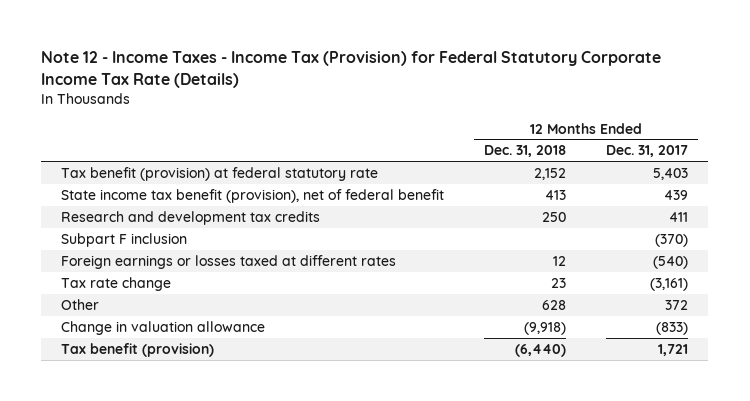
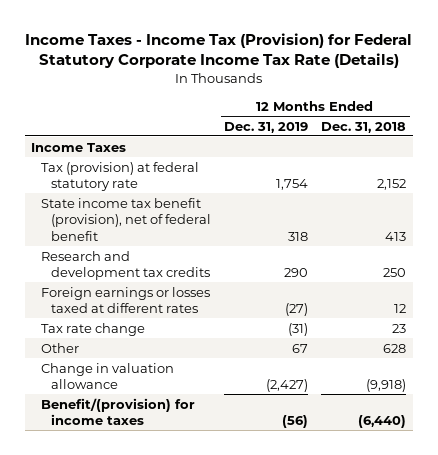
[41,51,662,88] Note 12 - Income Taxes - Income Tax (Provision) for Federal Statutory Corporate Income Tax Rate (Details) -> [24,32,412,69] Income Taxes - Income Tax (Provision) for Federal Statutory Corporate Income Tax Rate (Details)
[606,145,689,158] Dec. 31, 2017 -> none
none -> [224,121,309,133] Dec. 31, 2019
none -> [31,142,127,152] Income Taxes
[61,166,379,181] Tax benefit (provision) at federal statutory rate -> [41,161,200,192] Tax (provision) at federal statutory rate
[61,232,188,247] Subpart F inclusion -> none
[61,342,215,357] Tax benefit (provision) -> [41,397,196,426] Benefit/(provision) for income taxes

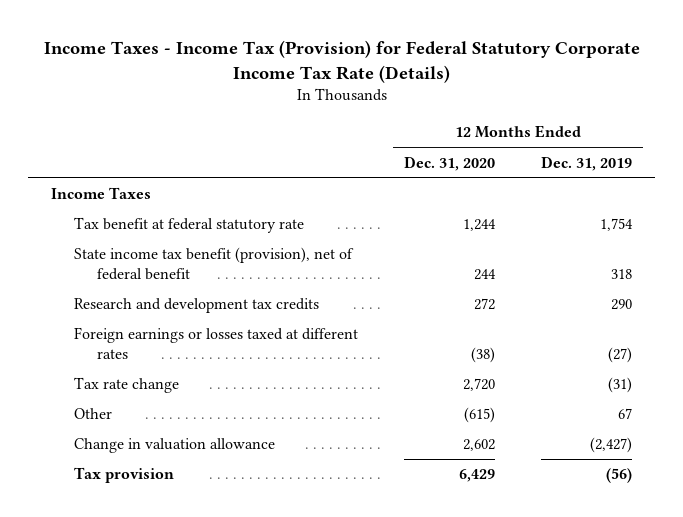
[321,121,407,133] Dec. 31, 2018 -> none
none -> [404,155,496,171] Dec. 31, 2020
[41,161,200,192] Tax (provision) at federal statutory rate -> [74,217,305,234] Tax benefit at federal statutory rate
[41,397,196,426] Benefit/(provision) for income taxes -> [74,467,175,484] Tax provision

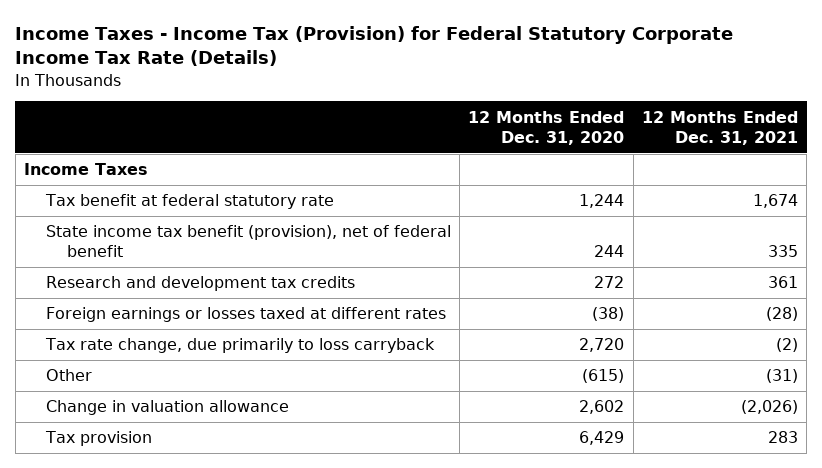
[540,155,632,171] Dec. 31, 2019 -> none
none -> [641,110,798,145] 12 Months Ended Dec. 31, 2021
[74,377,180,394] Tax rate change -> [44,338,435,354] Tax rate change, due primarily to loss carryback

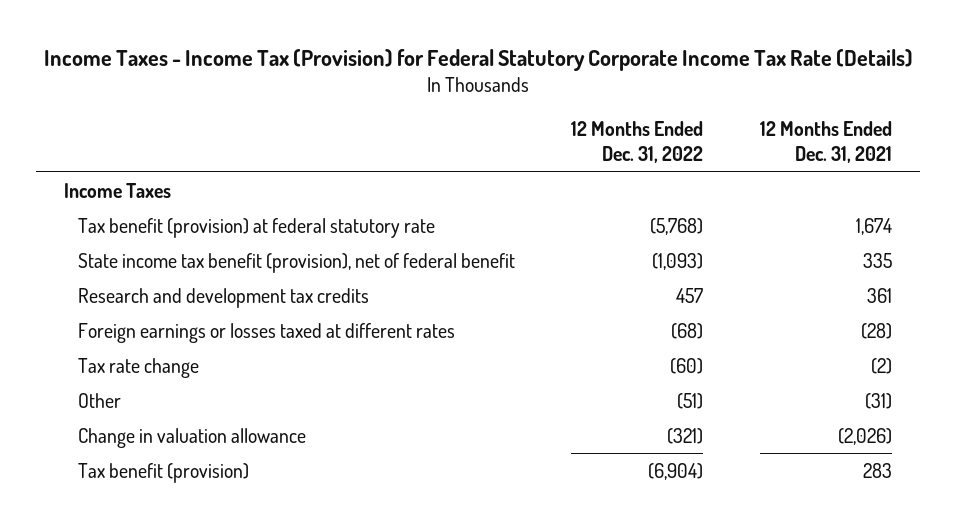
[468,110,625,145] 12 Months Ended Dec. 31, 2020 -> none
none -> [571,121,704,163] 12 Months Ended Dec. 31, 2022
[44,194,334,210] Tax benefit at federal statutory rate -> [77,217,435,238] Tax benefit (provision) at federal statutory rate
[44,338,435,354] Tax rate change, due primarily to loss carryback -> [77,357,199,378] Tax rate change
[44,431,152,447] Tax provision -> [77,462,249,483] Tax benefit (provision)

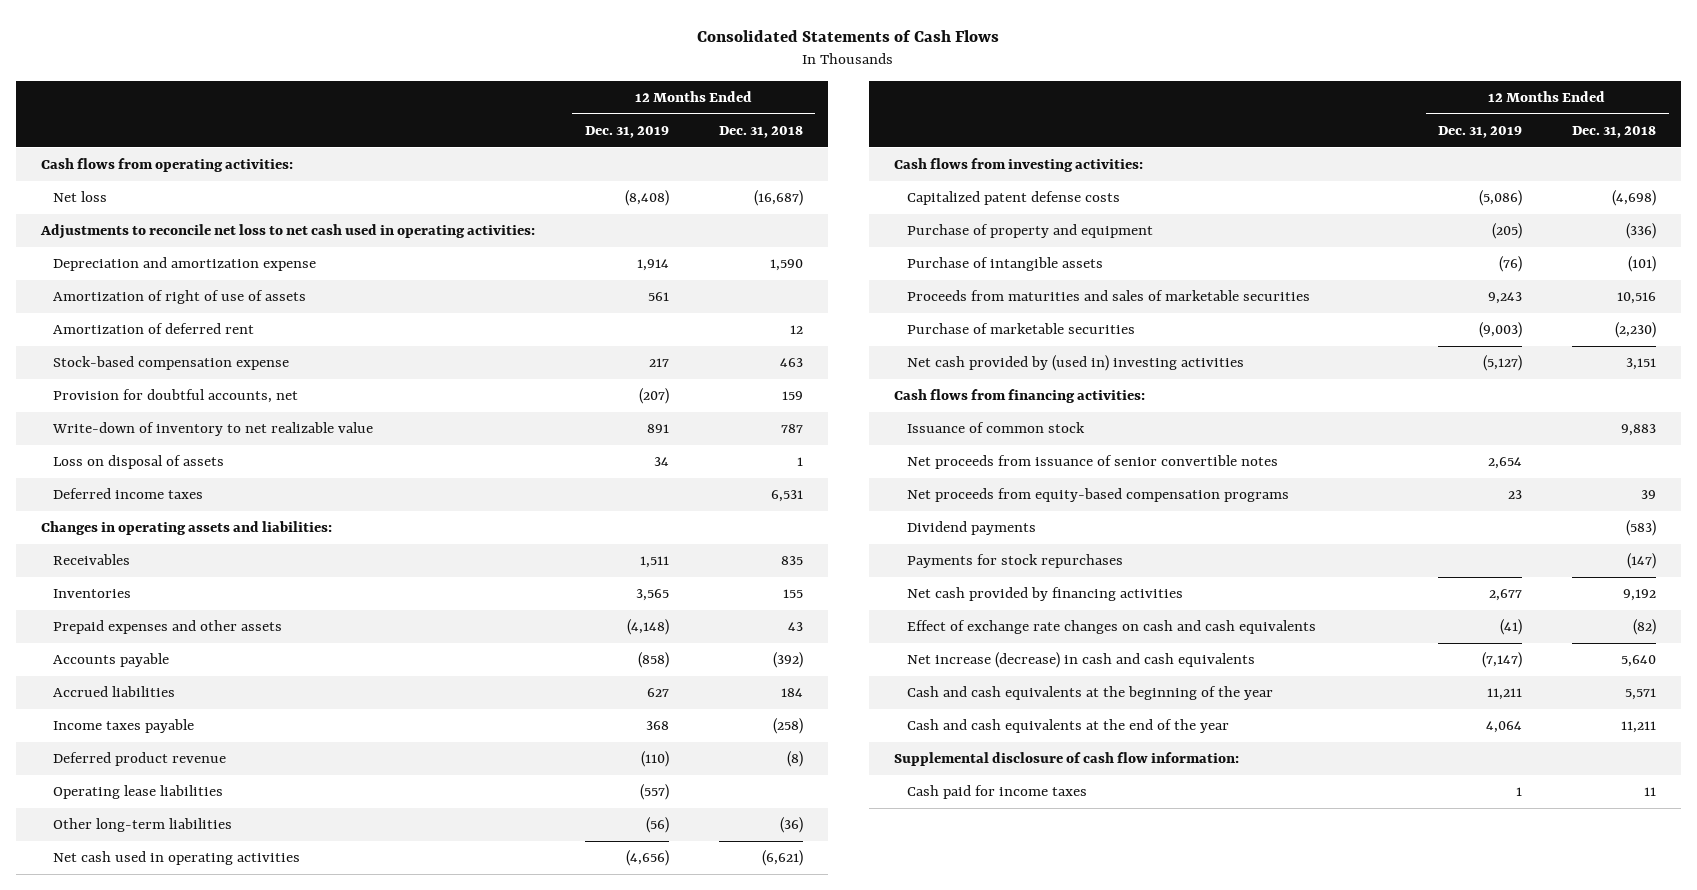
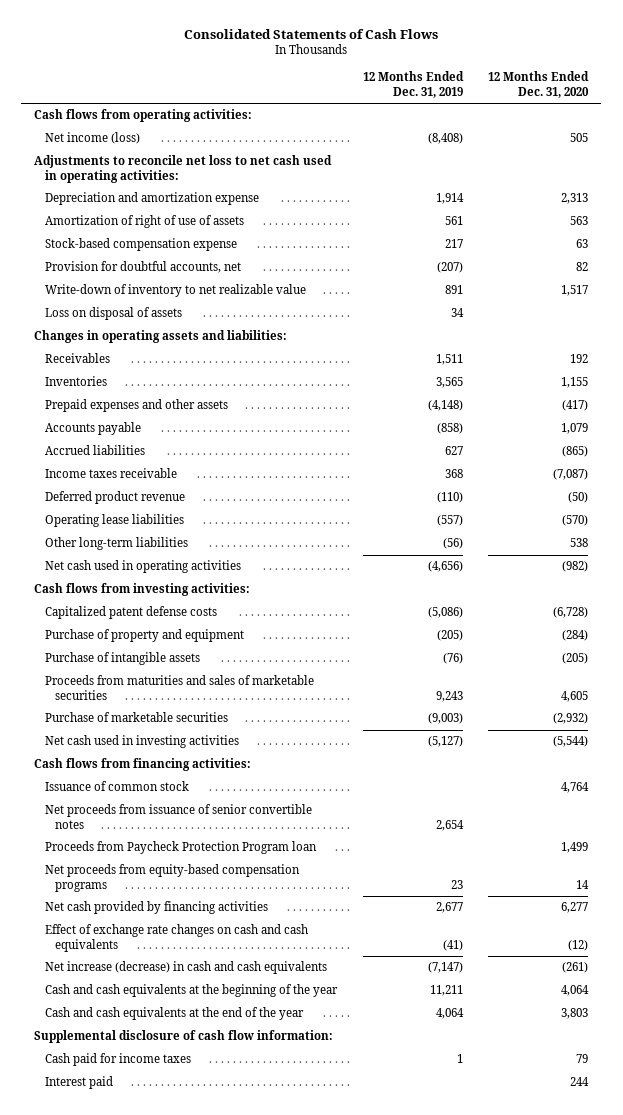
[718,126,803,139] Dec. 31, 2018 -> none
none -> [488,71,590,99] 12 Months Ended Dec. 31, 2020
[52,191,107,203] Net loss -> [44,132,140,145] Net income (loss)
[52,323,254,335] Amortization of deferred rent -> none
[52,488,203,500] Deferred income taxes -> none
[52,719,194,734] Income taxes payable -> [44,468,177,479] Income taxes receivable
[906,355,1244,372] Net cash provided by (used in) investing activities -> [44,735,239,749] Net cash used in investing activities
none -> [44,841,317,855] Proceeds from Paycheck Protection Program loan
[906,521,1036,536] Dividend payments -> none
[906,554,1123,569] Payments for stock repurchases -> none
none -> [44,1076,113,1090] Interest paid

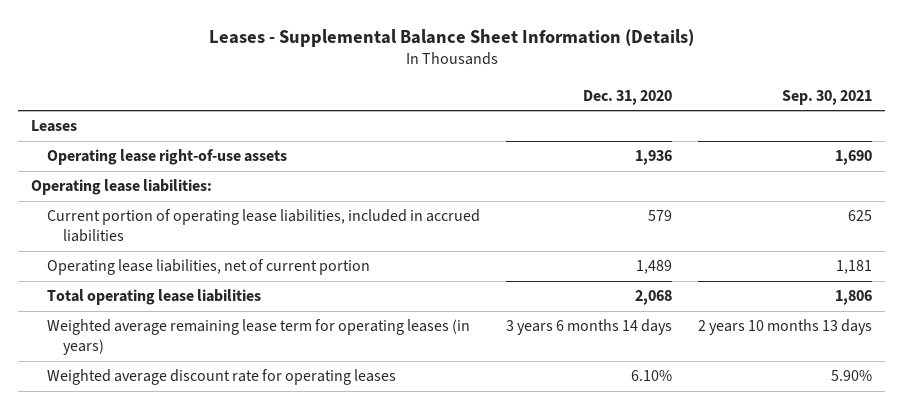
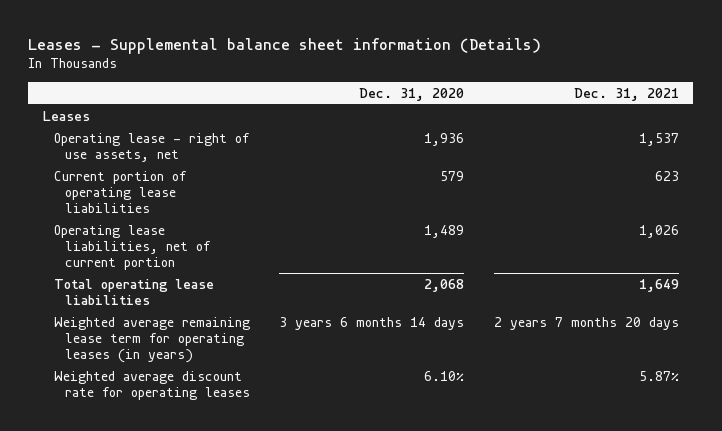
[208,28,694,47] Leases - Supplemental Balance Sheet Information (Details) -> [28,37,542,54] Leases - Supplemental balance sheet information (Details)
[782,89,873,105] Sep. 30, 2021 -> none
none -> [573,87,679,101] Dec. 31, 2021
[31,179,213,196] Operating lease liabilities: -> none
[46,149,287,166] Operating lease right-of-use assets -> [53,132,250,162] Operating lease - right of use assets, net
[46,209,480,243] Current portion of operating lease liabilities, included in accrued liabilities -> [53,170,187,214] Current portion of operating lease liabilities

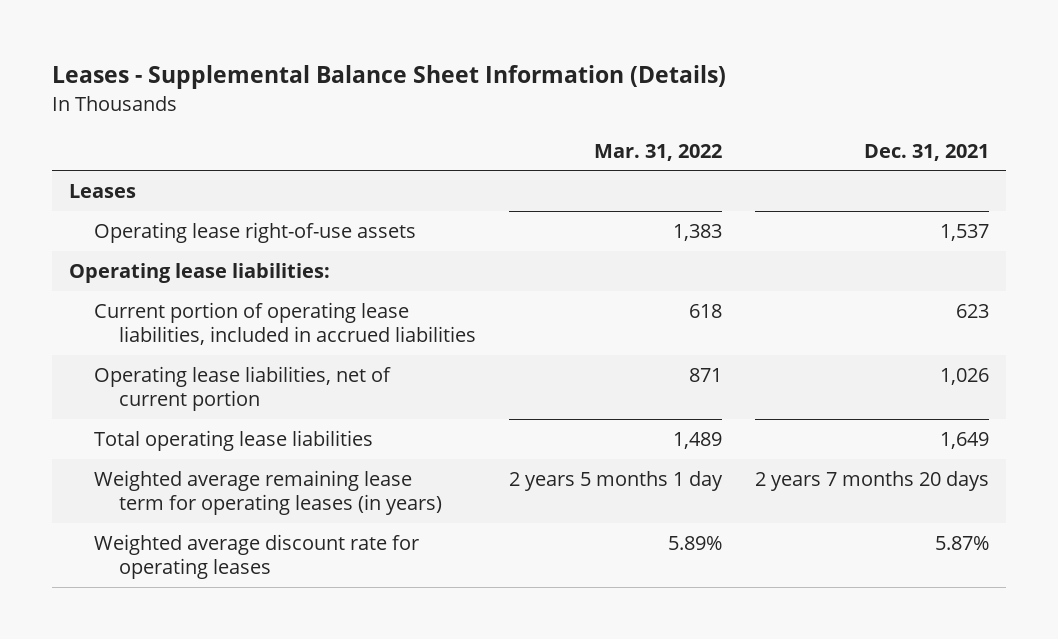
[28,37,542,54] Leases - Supplemental balance sheet information (Details) -> [52,65,727,90] Leases - Supplemental Balance Sheet Information (Details)
[359,87,465,101] Dec. 31, 2020 -> none
none -> [593,143,722,161] Mar. 31, 2022
[53,132,250,162] Operating lease - right of use assets, net -> [93,221,416,243] Operating lease right-of-use assets
none -> [68,262,330,283] Operating lease liabilities:
[53,170,187,214] Current portion of operating lease liabilities -> [93,301,476,346] Current portion of operating lease liabilities, included in accrued liabilities

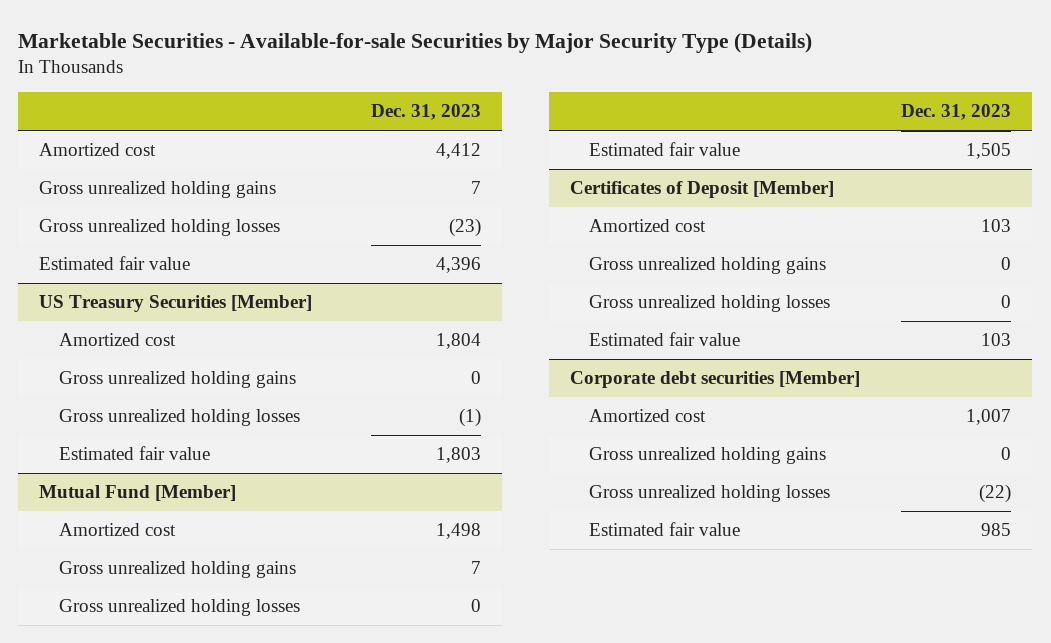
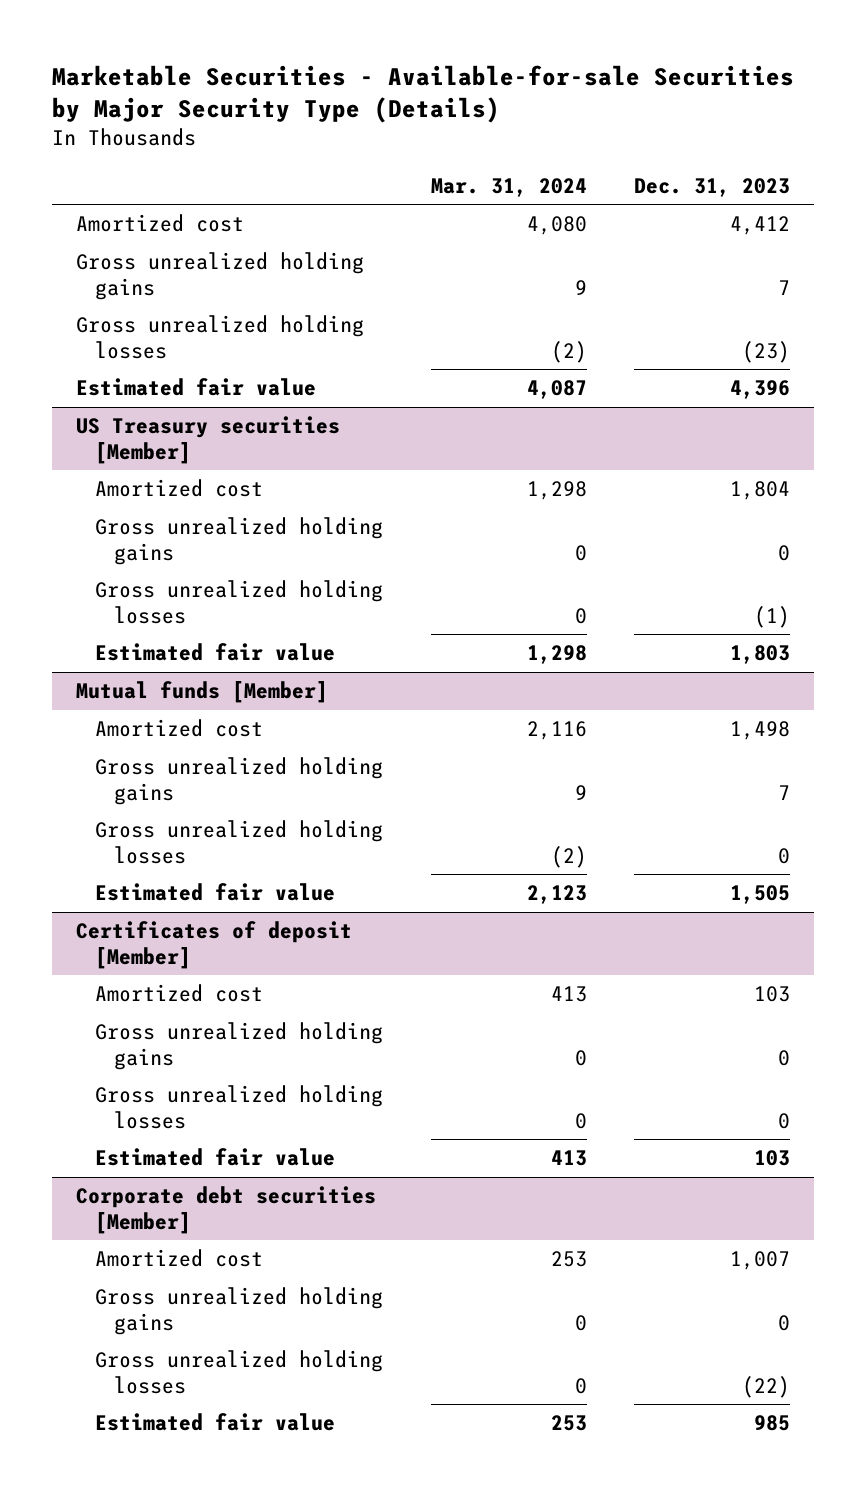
none -> [430,177,587,197] Mar. 31, 2024
[39,295,313,313] US Treasury Securities [Member] -> [75,416,340,464] US Treasury securities [Member]
[39,485,237,502] Mutual Fund [Member] -> [75,681,328,704] Mutual funds [Member]
[569,181,834,199] Certificates of Deposit [Member] -> [75,921,352,969] Certificates of deposit [Member]

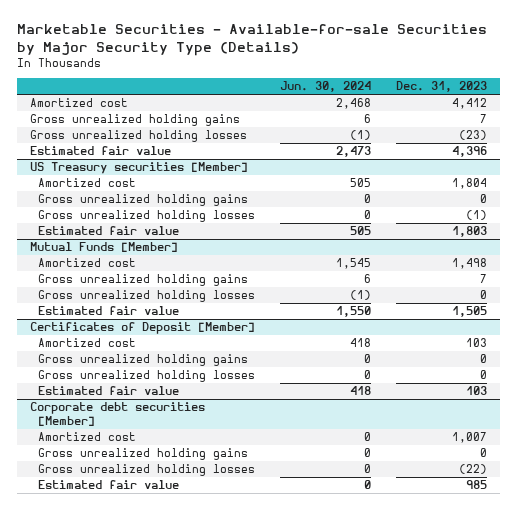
[430,177,587,197] Mar. 31, 2024 -> none
none -> [280,81,372,93] Jun. 30, 2024
[75,681,328,704] Mutual funds [Member] -> [29,242,178,253] Mutual Funds [Member]
[75,921,352,969] Certificates of deposit [Member] -> [29,322,255,335] Certificates of Deposit [Member]

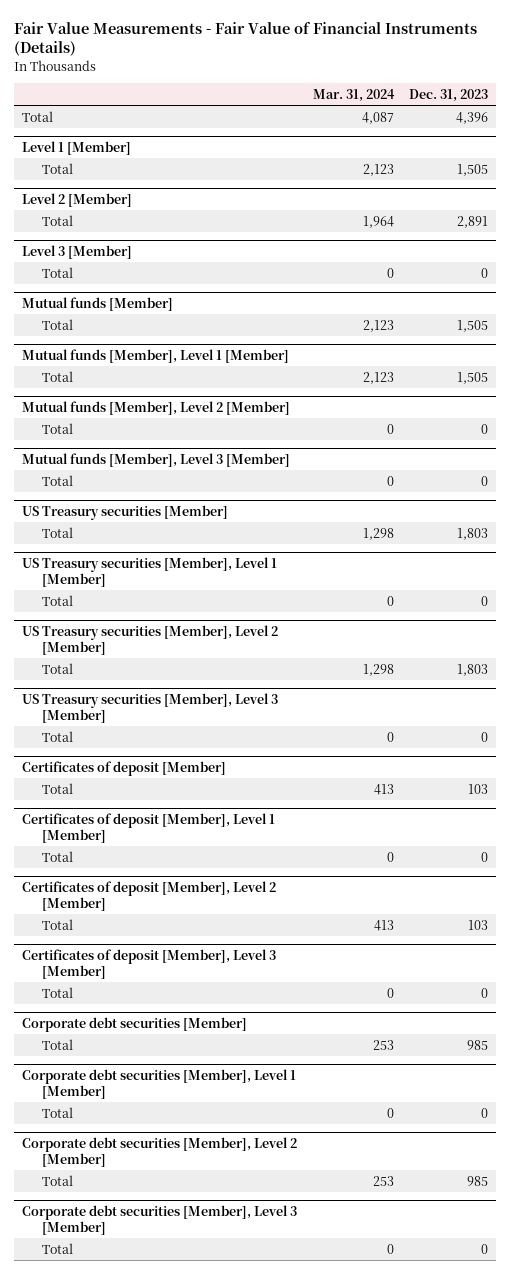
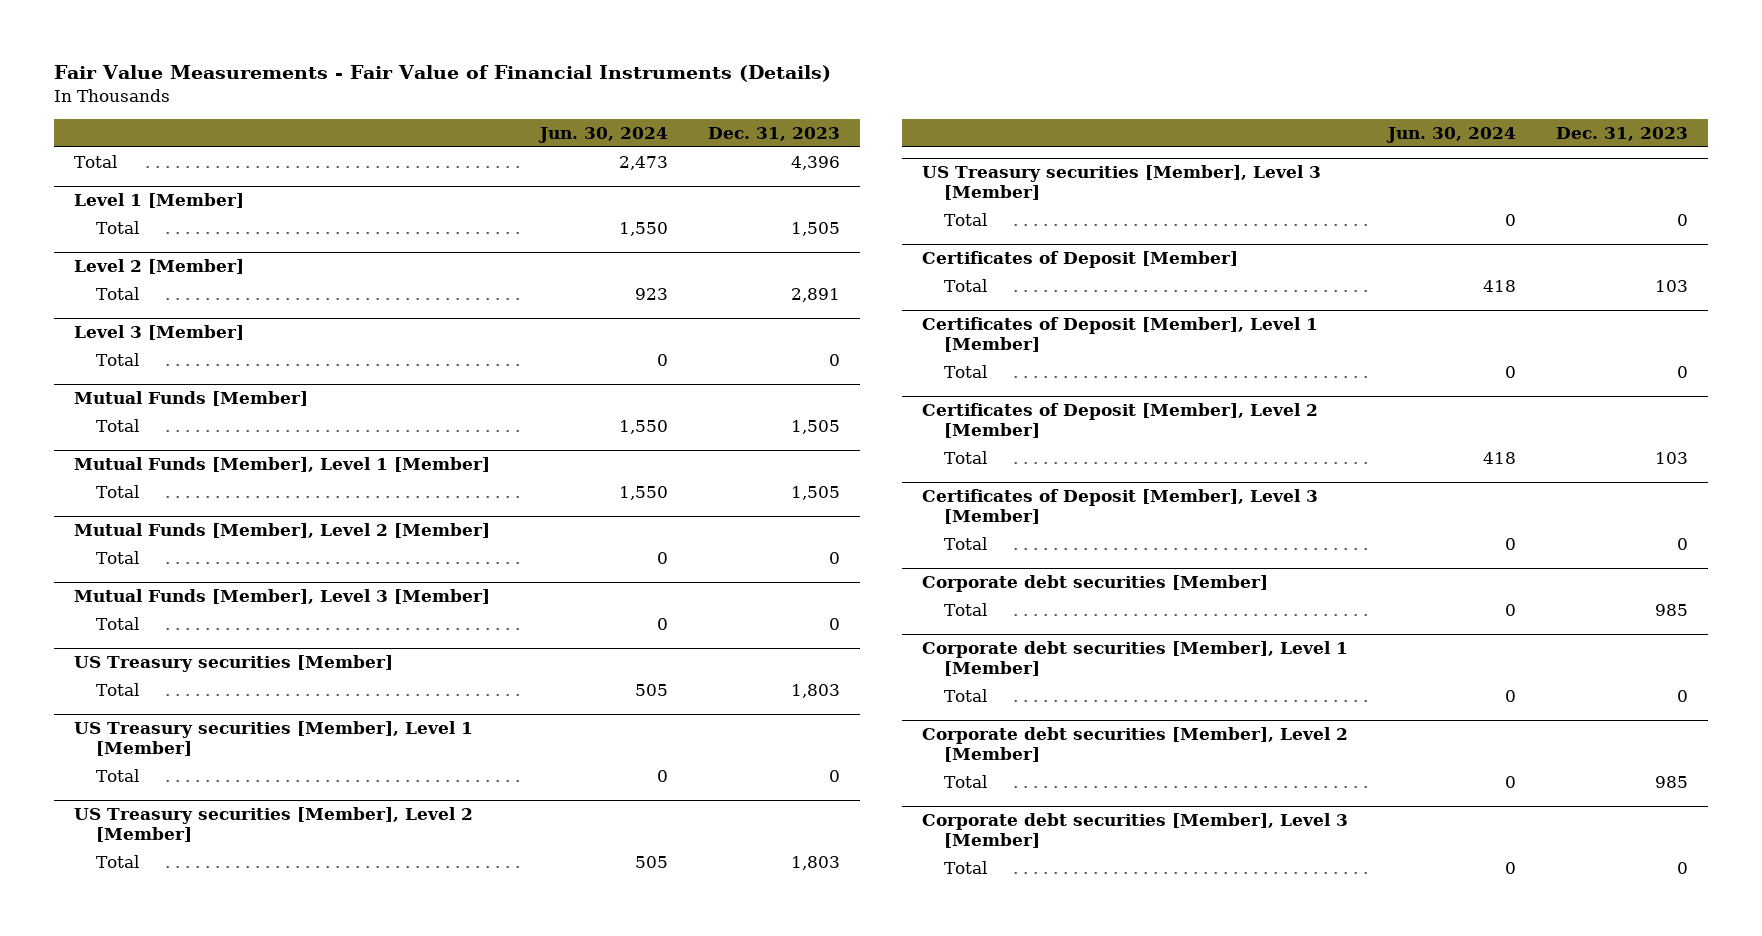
[312,88,395,102] Mar. 31, 2024 -> none
none -> [537,126,668,143] Jun. 30, 2024
[22,296,174,311] Mutual funds [Member] -> [73,391,308,407] Mutual Funds [Member]
[22,348,290,363] Mutual funds [Member], Level 1 [Member] -> [73,457,490,473] Mutual Funds [Member], Level 1 [Member]
[22,400,291,415] Mutual funds [Member], Level 2 [Member] -> [73,523,490,539] Mutual Funds [Member], Level 2 [Member]
[22,452,291,467] Mutual funds [Member], Level 3 [Member] -> [73,589,490,605] Mutual Funds [Member], Level 3 [Member]
[22,760,227,776] Certificates of deposit [Member] -> [921,251,1238,269] Certificates of Deposit [Member]
[22,812,276,843] Certificates of deposit [Member], Level 1 [Member] -> [921,317,1318,353] Certificates of Deposit [Member], Level 1 [Member]
[22,880,277,911] Certificates of deposit [Member], Level 2 [Member] -> [921,403,1318,439] Certificates of Deposit [Member], Level 2 [Member]
[22,948,277,979] Certificates of deposit [Member], Level 3 [Member] -> [921,489,1318,525] Certificates of Deposit [Member], Level 3 [Member]

